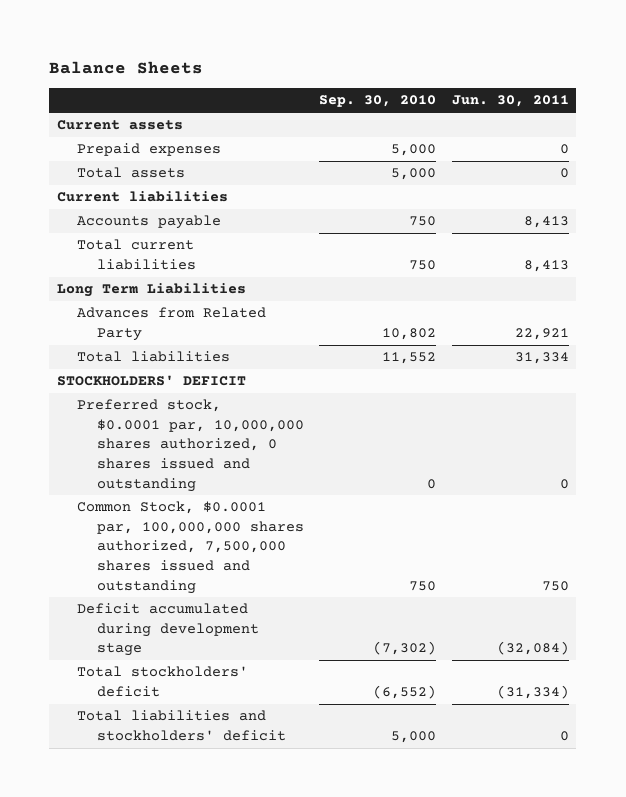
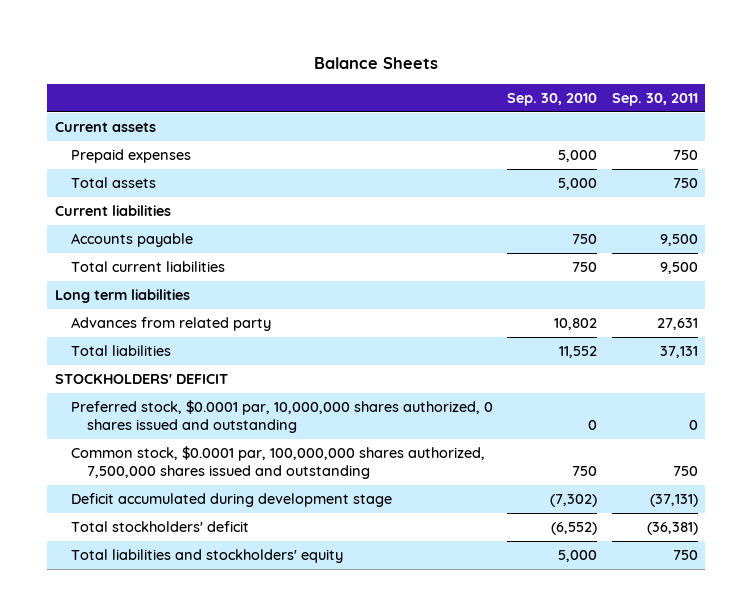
[451,95,569,108] Jun. 30, 2011 -> none
none -> [612,92,699,106] Sep. 30, 2011
[57,283,247,298] Long Term Liabilities -> [54,288,190,303] Long term liabilities
[77,307,267,341] Advances from Related Party -> [70,316,271,331] Advances from related party
[77,501,305,594] Common Stock, $0.0001 par, 100,000,000 shares authorized, 7,500,000 shares issued and outstanding -> [70,445,485,479] Common stock, $0.0001 par, 100,000,000 shares authorized, 7,500,000 shares issued and outstanding
[77,710,287,741] Total liabilities and stockholders' deficit -> [70,548,343,563] Total liabilities and stockholders' equity

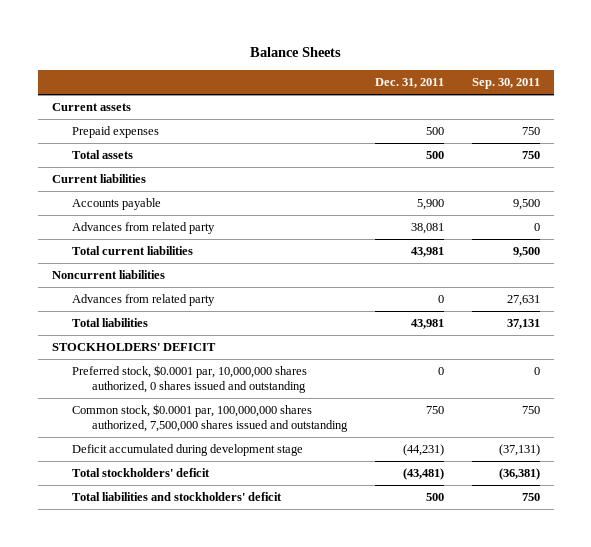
[507,92,598,106] Sep. 30, 2010 -> none
none -> [374,78,444,89] Dec. 31, 2011
none -> [71,222,215,235] Advances from related party
[54,288,190,303] Long term liabilities -> [51,270,165,280] Noncurrent liabilities
[70,548,343,563] Total liabilities and stockholders' equity -> [71,492,282,502] Total liabilities and stockholders' deficit

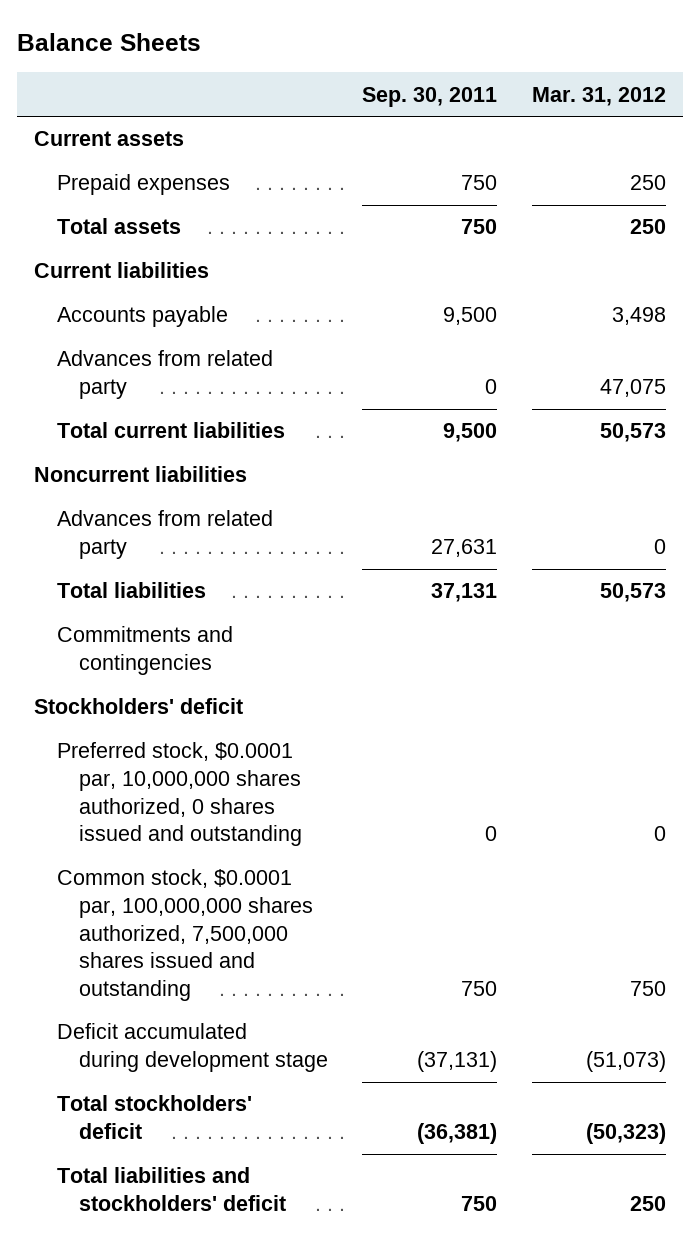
[374,78,444,89] Dec. 31, 2011 -> none
none -> [531,86,666,106] Mar. 31, 2012
none -> [56,626,233,676] Commitments and contingencies
[51,343,216,352] STOCKHOLDERS' DEFICIT -> [34,698,244,715] Stockholders' deficit

